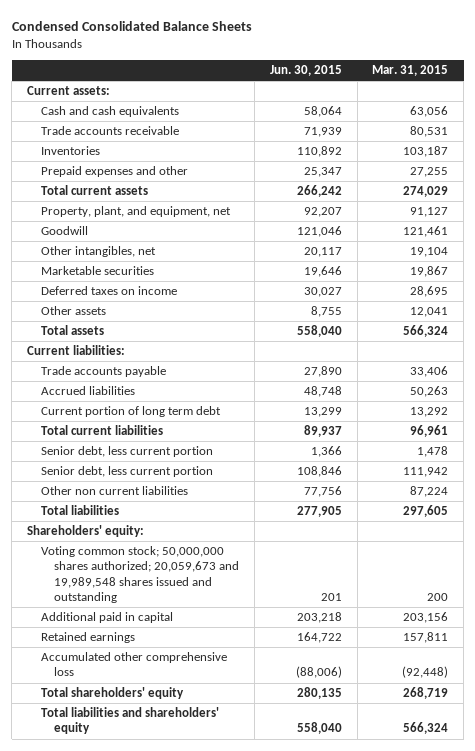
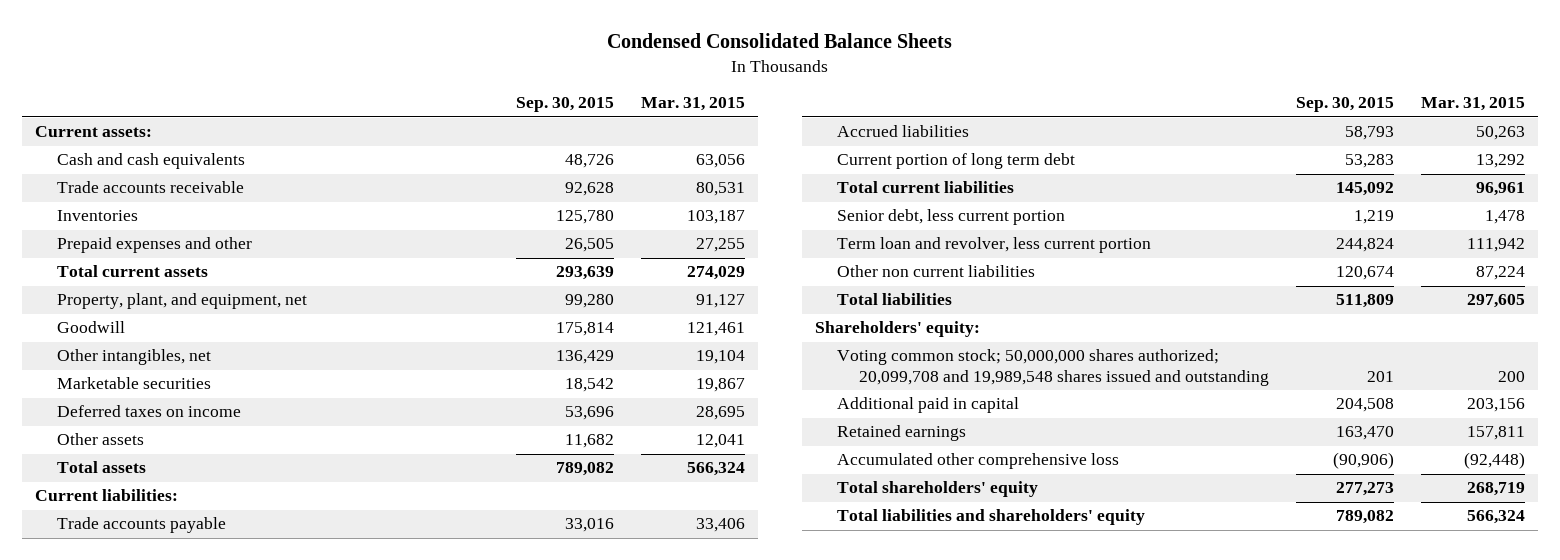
[269,65,342,77] Jun. 30, 2015 -> none
none -> [515,97,614,113] Sep. 30, 2015
[40,466,213,478] Senior debt, less current portion -> [837,237,1152,254] Term loan and revolver, less current portion
[40,546,240,604] Voting common stock; 50,000,000 shares authorized; 20,059,673 and 19,989,548 shares issued and outstanding -> [837,349,1269,387] Voting common stock; 50,000,000 shares authorized; 20,099,708 and 19,989,548 shares issued and outstanding

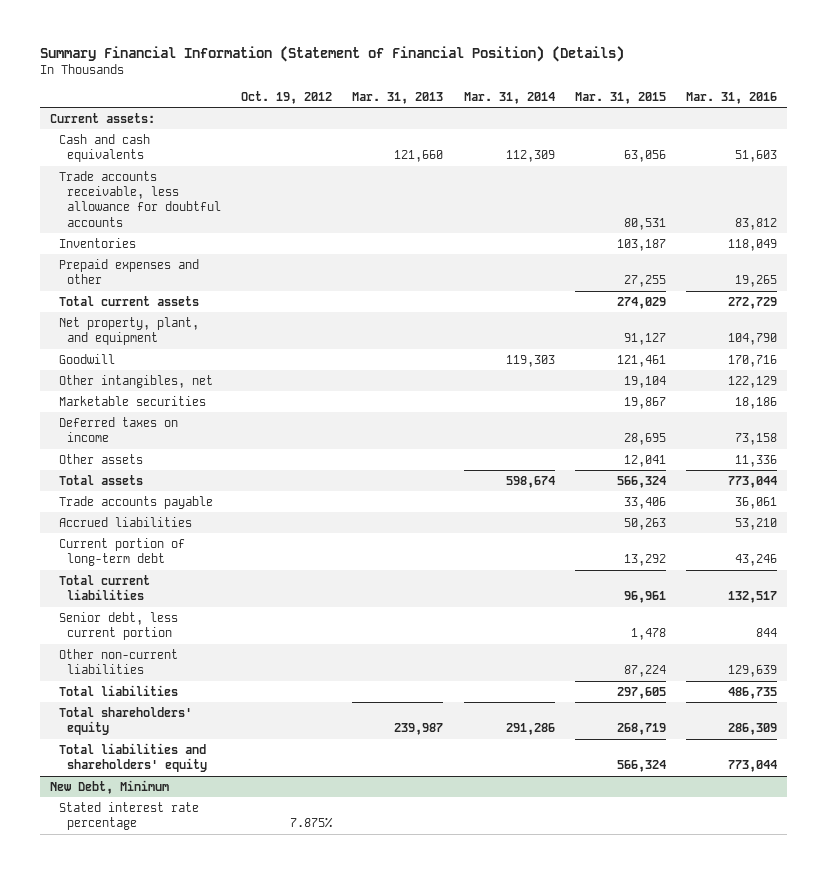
[606,33,952,49] Condensed Consolidated Balance Sheets -> [39,46,624,63] Summary Financial Information (Statement of Financial Position) (Details)
[515,97,614,113] Sep. 30, 2015 -> none
none -> [241,91,333,105] Oct. 19, 2012
none -> [352,92,444,105] Mar. 31, 2013
none -> [463,92,555,105] Mar. 31, 2014
none -> [685,92,777,105] Mar. 31, 2016
[56,181,244,194] Trade accounts receivable -> [58,170,222,227] Trade accounts receivable, less allowance for doubtful accounts
[56,293,307,310] Property, plant, and equipment, net -> [58,316,199,346] Net property, plant, and equipment
[35,489,179,502] Current liabilities: -> none
[837,153,1076,170] Current portion of long term debt -> [58,537,185,567] Current portion of long-term debt
[837,237,1152,254] Term loan and revolver, less current portion -> none
[837,265,1036,278] Other non current liabilities -> [58,648,178,675] Other non-current liabilities
[815,321,981,338] Shareholders' equity: -> none
[837,349,1269,387] Voting common stock; 50,000,000 shares authorized; 20,099,708 and 19,989,548 shares issued and outstanding -> none
[837,397,1020,414] Additional paid in capital -> none
[837,425,967,442] Retained earnings -> none
[837,453,1120,470] Accumulated other comprehensive loss -> none
none -> [49,779,169,794] New Debt, Minimum
none -> [58,801,199,831] Stated interest rate percentage

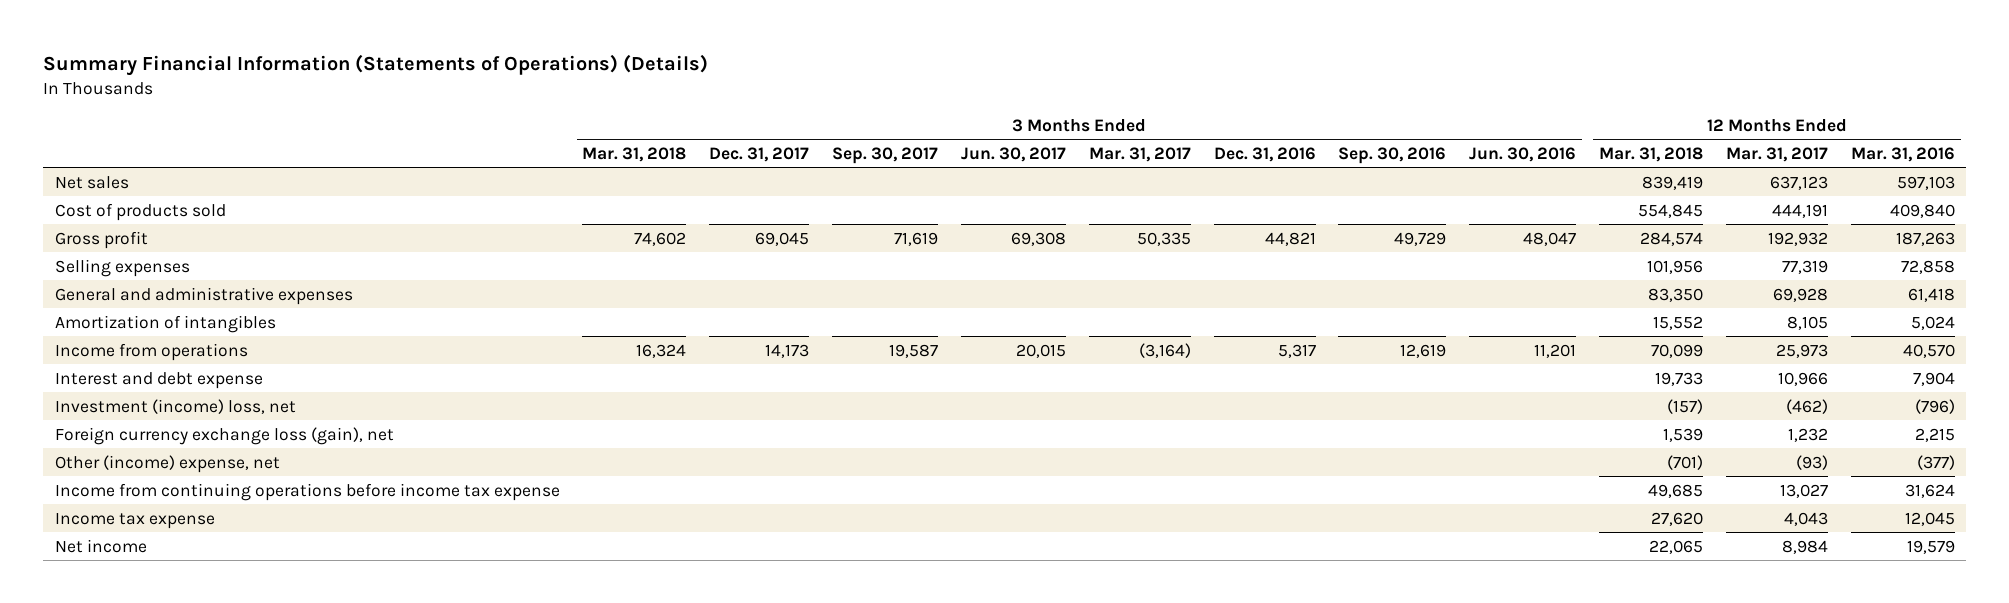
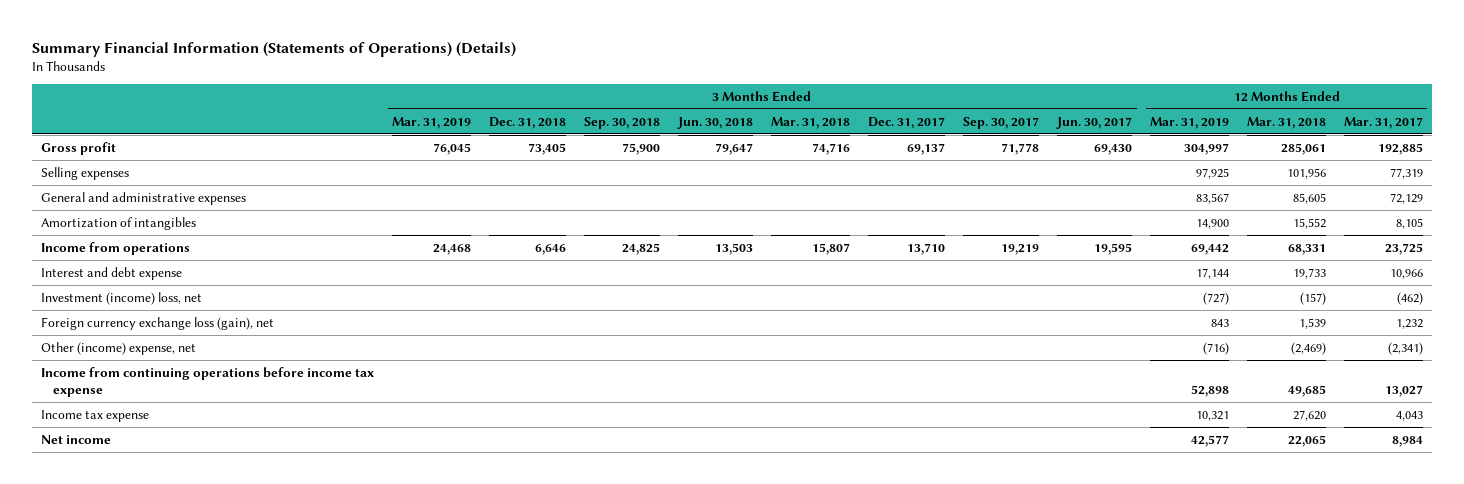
[1088,146,1191,162] Mar. 31, 2017 -> none
[1213,146,1316,162] Dec. 31, 2016 -> none
[1338,146,1447,164] Sep. 30, 2016 -> none
[1469,146,1577,162] Jun. 30, 2016 -> none
[1850,146,1955,162] Mar. 31, 2016 -> none
none -> [392,116,472,129] Mar. 31, 2019
none -> [489,116,567,129] Dec. 31, 2018
none -> [584,116,661,129] Sep. 30, 2018
none -> [677,116,754,129] Jun. 30, 2018
none -> [1150,116,1230,129] Mar. 31, 2019
[54,175,129,189] Net sales -> none
[54,202,226,221] Cost of products sold -> none
[634,231,687,246] 74,602 -> [812,142,851,155] 74,716
[755,231,810,246] 69,045 -> [907,142,946,155] 69,137
[894,231,939,246] 71,619 -> [1001,142,1040,155] 71,778
[1010,231,1066,246] 69,308 -> [1094,143,1133,155] 69,430
[1640,231,1704,246] 284,574 -> [1281,142,1327,155] 285,061
[1768,231,1829,246] 192,932 -> [1377,142,1423,155] 192,885
[1648,287,1704,302] 83,350 -> [1293,192,1327,204] 85,605
[1773,287,1829,302] 69,928 -> [1389,192,1423,204] 72,129
[636,343,687,358] 16,324 -> [812,242,851,255] 15,807
[765,343,810,358] 14,173 -> [907,242,946,255] 13,710
[889,343,939,358] 19,587 -> [1001,243,1040,255] 19,219
[1015,343,1066,358] 20,015 -> [1094,242,1133,255] 19,595
[1651,343,1704,358] 70,099 -> [1288,243,1327,255] 68,331
[1776,343,1829,358] 25,973 -> [1384,242,1423,255] 23,725
[1667,454,1704,470] (701) -> [1291,341,1327,355] (2,469)
[1796,454,1829,470] (93) -> [1387,341,1423,355] (2,341)

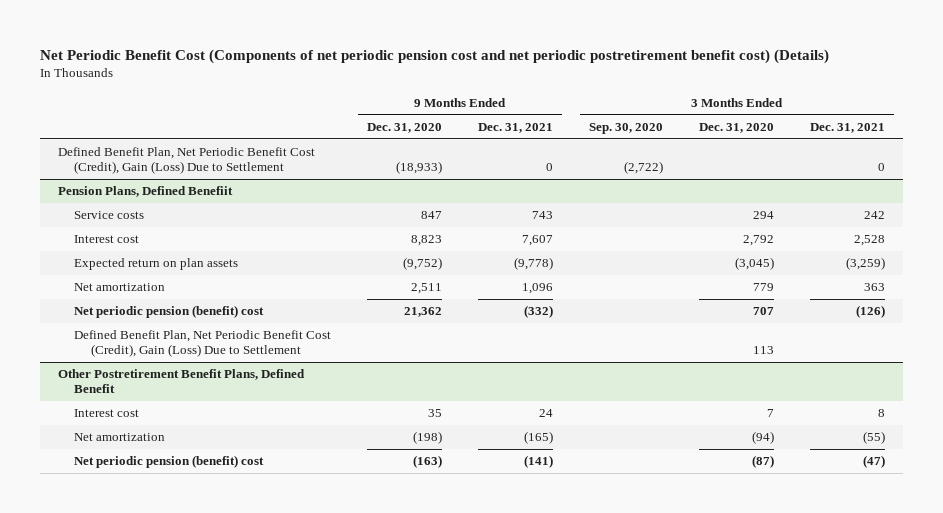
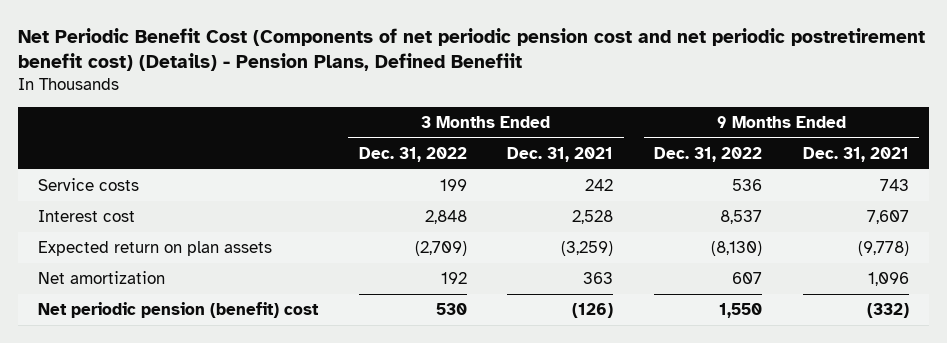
[39,48,829,64] Net Periodic Benefit Cost (Components of net periodic pension cost and net periodic postretirement benefit cost) (Details) -> [17,27,925,72] Net Periodic Benefit Cost (Components of net periodic pension cost and net periodic postretirement benefit cost) (Details) - Pension Plans, Defined Benefiit
[367,122,443,133] Dec. 31, 2020 -> none
[589,122,664,134] Sep. 30, 2020 -> none
[699,122,775,133] Dec. 31, 2020 -> none
none -> [358,146,467,162] Dec. 31, 2022
none -> [654,146,763,162] Dec. 31, 2022
[57,147,315,175] Defined Benefit Plan, Net Periodic Benefit Cost (Credit), Gain (Loss) Due to Settlement -> none
[57,186,233,198] Pension Plans, Defined Benefiit -> none
[74,330,332,358] Defined Benefit Plan, Net Periodic Benefit Cost (Credit), Gain (Loss) Due to Settlement -> none
[57,369,305,394] Other Postretirement Benefit Plans, Defined Benefit -> none
[74,409,140,418] Interest cost -> none
[74,433,166,442] Net amortization -> none
[74,455,265,469] Net periodic pension (benefit) cost -> none

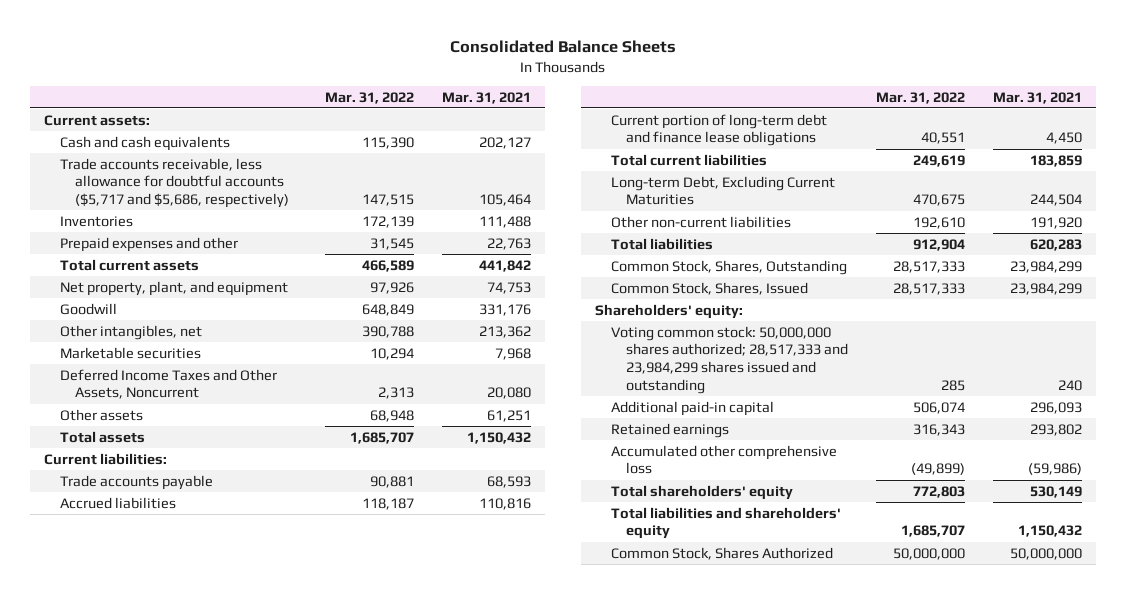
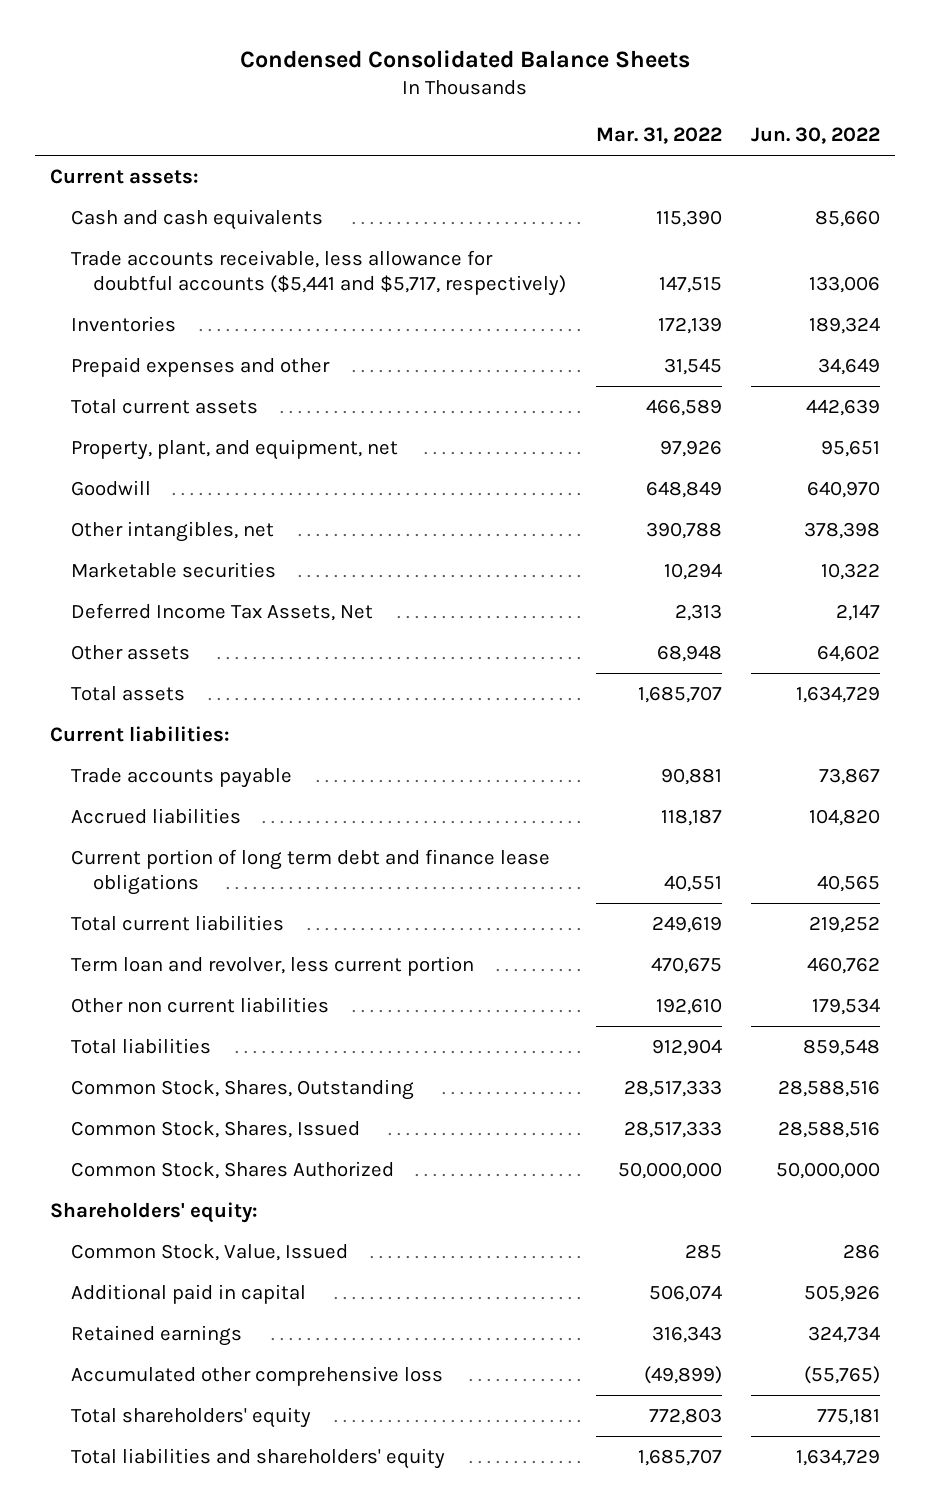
[450,40,677,54] Consolidated Balance Sheets -> [240,49,691,68] Condensed Consolidated Balance Sheets
[442,91,532,104] Mar. 31, 2021 -> none
none -> [751,127,881,145] Jun. 30, 2022
[59,157,289,208] Trade accounts receivable, less allowance for doubtful accounts ($5,717 and $5,686, respectively) -> [71,249,566,296] Trade accounts receivable, less allowance for doubtful accounts ($5,441 and $5,717, respectively)
[59,280,288,296] Net property, plant, and equipment -> [71,438,399,460] Property, plant, and equipment, net
[59,368,277,400] Deferred Income Taxes and Other Assets, Noncurrent -> [71,602,374,621] Deferred Income Tax Assets, Net
[610,113,827,147] Current portion of long-term debt and finance lease obligations -> [71,848,551,895] Current portion of long term debt and finance lease obligations
[610,175,835,206] Long-term Debt, Excluding Current Maturities -> [71,955,475,976] Term loan and revolver, less current portion
[610,215,791,228] Other non-current liabilities -> [71,996,330,1013] Other non current liabilities
[610,546,833,560] Common Stock, Shares Authorized -> [71,1160,395,1179] Common Stock, Shares Authorized
[610,325,848,394] Voting common stock: 50,000,000 shares authorized; 28,517,333 and 23,984,299 shares issued and outstanding -> [71,1243,349,1261] Common Stock, Value, Issued
[610,400,774,416] Additional paid-in capital -> [71,1283,307,1304] Additional paid in capital

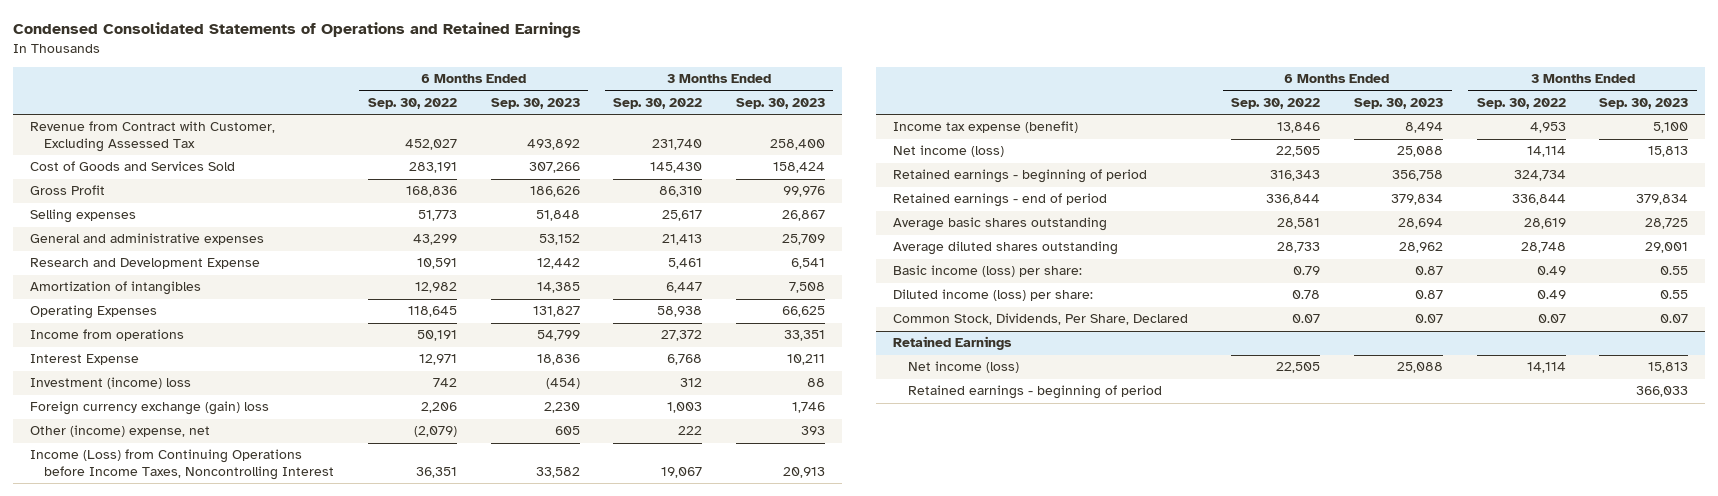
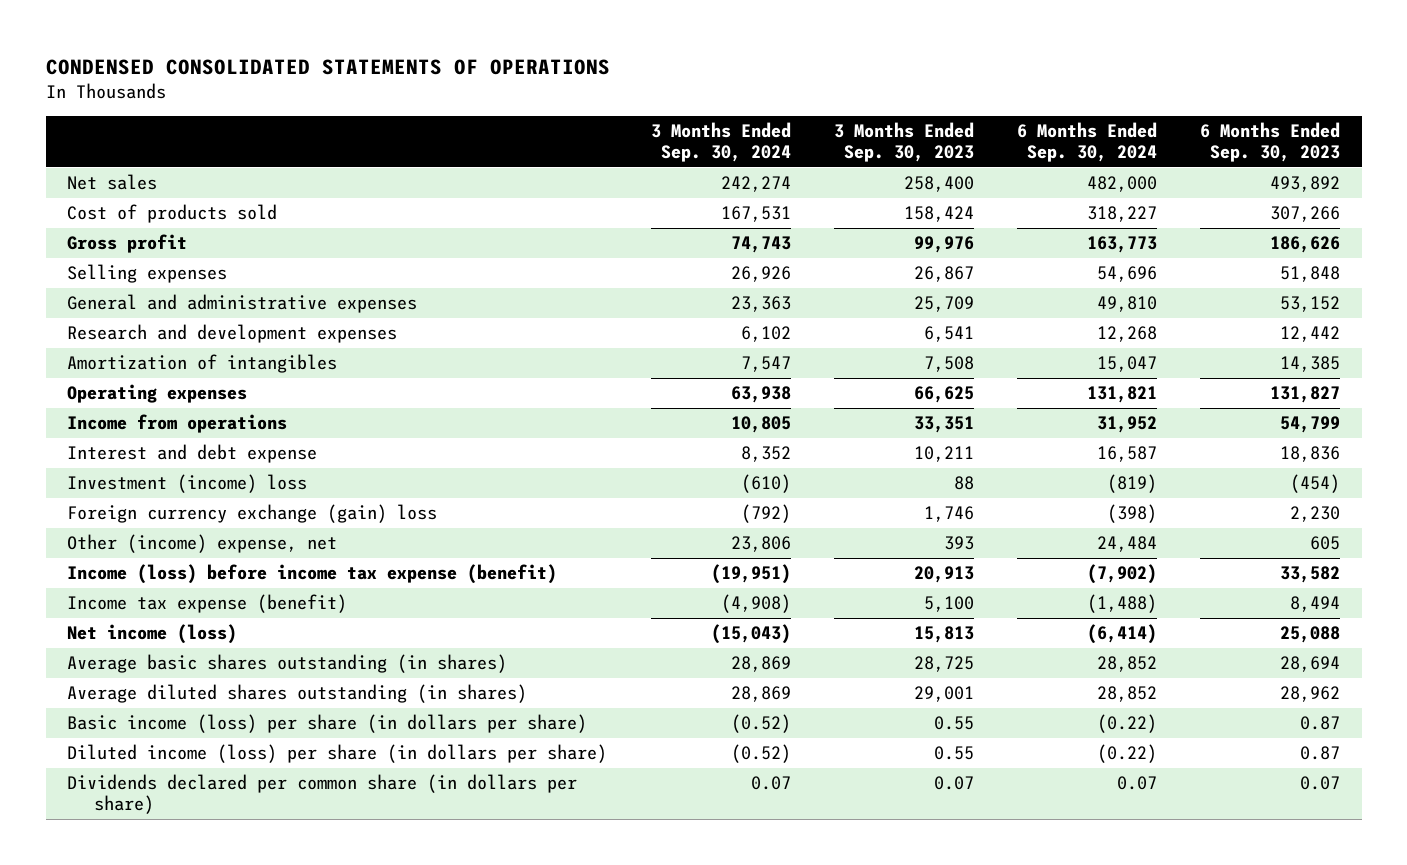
[12,22,581,39] Condensed Consolidated Statements of Operations and Retained Earnings -> [45,58,610,75] CONDENSED CONSOLIDATED STATEMENTS OF OPERATIONS
[367,97,457,109] Sep. 30, 2022 -> none
[613,97,703,109] Sep. 30, 2022 -> none
none -> [650,122,791,162] 3 Months Ended Sep. 30, 2024
none -> [1016,122,1157,162] 6 Months Ended Sep. 30, 2024
[29,121,275,152] Revenue from Contract with Customer, Excluding Assessed Tax -> [67,174,158,191] Net sales
[29,161,235,172] Cost of Goods and Services Sold -> [67,204,278,224] Cost of products sold
[29,185,105,196] Gross Profit -> [67,234,188,254] Gross profit
[29,258,260,270] Research and Development Expense -> [67,324,398,344] Research and development expenses
[29,305,157,320] Operating Expenses -> [67,384,248,404] Operating expenses
[29,354,139,366] Interest Expense -> [67,444,318,464] Interest and debt expense
[29,449,335,480] Income (Loss) from Continuing Operations before Income Taxes, Noncontrolling Interest -> [67,564,558,585] Income (loss) before income tax expense (benefit)
[893,169,1148,184] Retained earnings - beginning of period -> none
[893,193,1108,208] Retained earnings - end of period -> none
[893,336,1013,351] Retained Earnings -> none
[907,361,1019,374] Net income (loss) -> none
[907,385,1162,400] Retained earnings - beginning of period -> none
[893,217,1108,232] Average basic shares outstanding -> [67,654,508,674] Average basic shares outstanding (in shares)
[893,241,1119,256] Average diluted shares outstanding -> [67,684,528,704] Average diluted shares outstanding (in shares)
[893,265,1083,278] Basic income (loss) per share: -> [67,714,588,734] Basic income (loss) per share (in dollars per share)
[893,289,1094,302] Diluted income (loss) per share: -> [67,744,608,764] Diluted income (loss) per share (in dollars per share)
[893,313,1189,326] Common Stock, Dividends, Per Share, Declared -> [67,774,578,815] Dividends declared per common share (in dollars per share)

